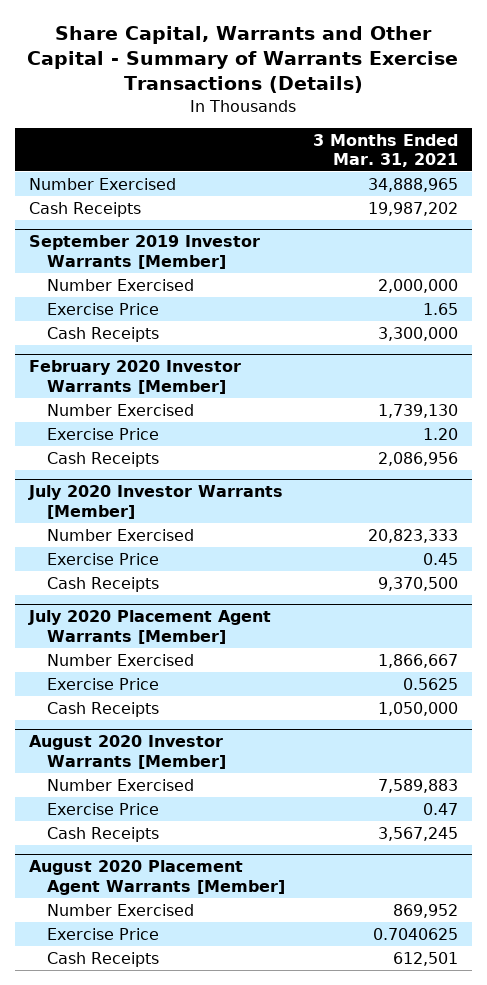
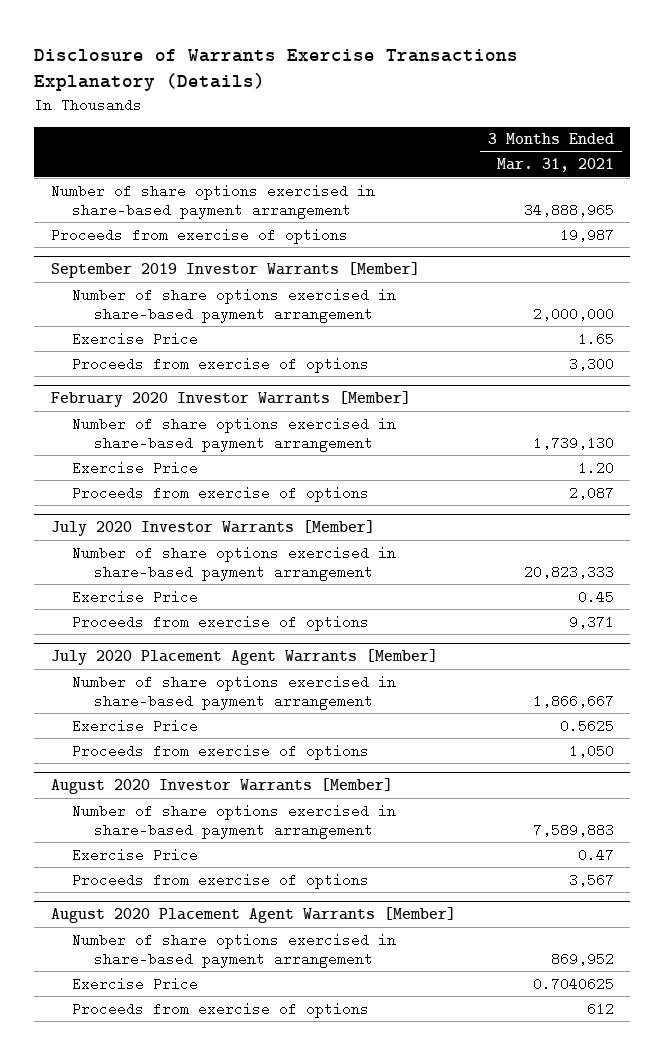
[27,25,459,94] Share Capital, Warrants and Other Capital - Summary of Warrants Exercise Transactions (Details) -> [34,48,519,91] Disclosure of Warrants Exercise Transactions Explanatory (Details)
[28,201,141,217] Cash Receipts -> none
[28,177,176,190] Number Exercised -> [50,183,375,220] Number of share options exercised in share-based payment arrangement
none -> [50,227,348,244] Proceeds from exercise of options
[47,278,195,291] Number Exercised -> [72,287,397,324] Number of share options exercised in share-based payment arrangement
[47,326,160,342] Cash Receipts -> none
none -> [72,356,370,373] Proceeds from exercise of options
[47,403,195,416] Number Exercised -> [72,416,397,453] Number of share options exercised in share-based payment arrangement
[47,451,160,467] Cash Receipts -> none
none -> [72,485,370,502] Proceeds from exercise of options
[47,528,195,541] Number Exercised -> [72,545,397,582] Number of share options exercised in share-based payment arrangement
[47,576,160,592] Cash Receipts -> none
none -> [72,614,370,631] Proceeds from exercise of options
[47,653,195,666] Number Exercised -> [72,674,397,711] Number of share options exercised in share-based payment arrangement
[47,701,160,717] Cash Receipts -> none
none -> [72,743,370,760] Proceeds from exercise of options
[47,778,195,791] Number Exercised -> [72,803,397,840] Number of share options exercised in share-based payment arrangement
[47,826,160,842] Cash Receipts -> none
none -> [72,872,370,889] Proceeds from exercise of options
[47,903,195,916] Number Exercised -> [72,932,397,969] Number of share options exercised in share-based payment arrangement
[47,951,160,967] Cash Receipts -> none
none -> [72,1001,370,1018] Proceeds from exercise of options

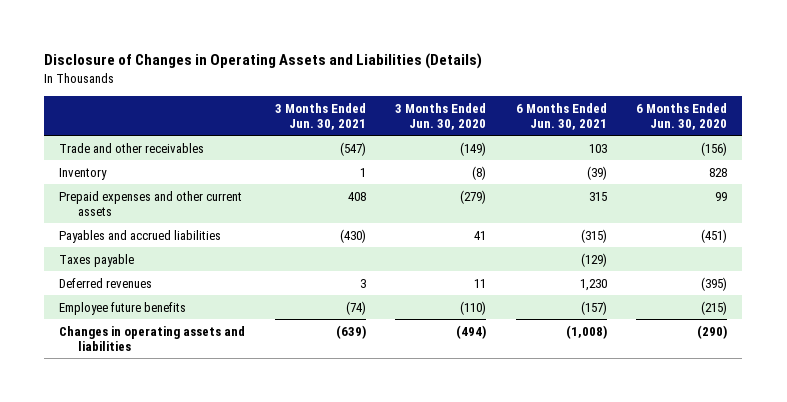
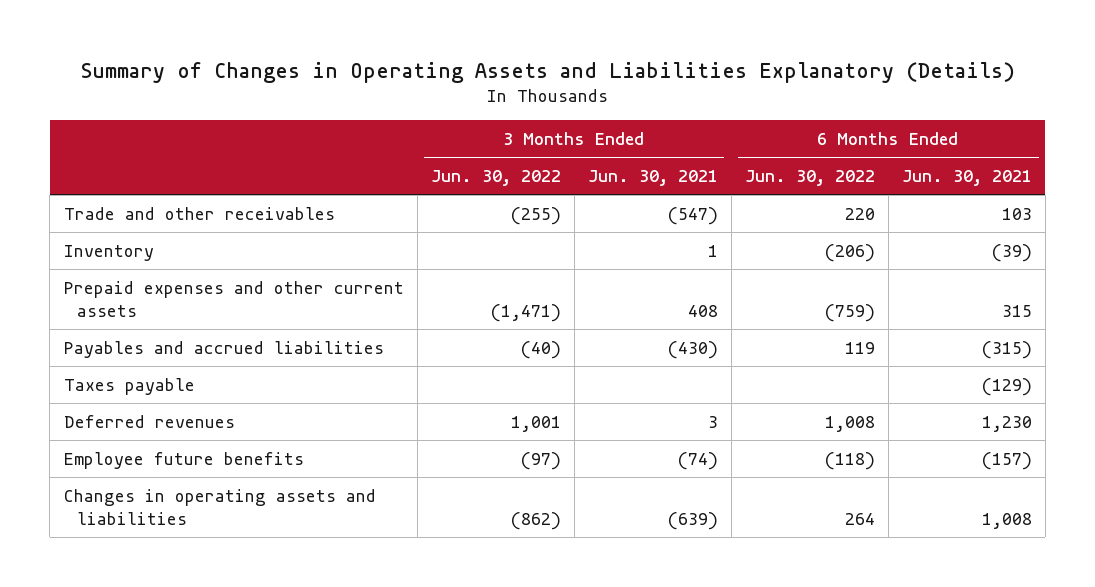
[44,52,483,69] Disclosure of Changes in Operating Assets and Liabilities (Details) -> [80,62,1015,84] Summary of Changes in Operating Assets and Liabilities Explanatory (Details)
[395,102,487,131] 3 Months Ended Jun. 30, 2020 -> none
[636,102,728,131] 6 Months Ended Jun. 30, 2020 -> none
none -> [430,169,561,186] Jun. 30, 2022
none -> [744,169,875,186] Jun. 30, 2022
[565,324,607,339] (1,008) -> [981,512,1032,529] 1,008

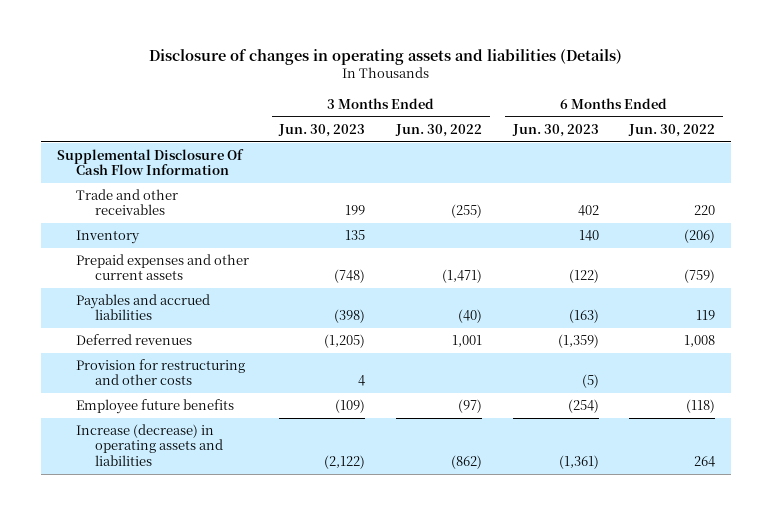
[80,62,1015,84] Summary of Changes in Operating Assets and Liabilities Explanatory (Details) -> [148,49,622,66] Disclosure of changes in operating assets and liabilities (Details)
[587,169,718,186] Jun. 30, 2021 -> none
[901,169,1032,186] Jun. 30, 2021 -> none
none -> [278,123,366,137] Jun. 30, 2023
none -> [511,123,599,137] Jun. 30, 2023
none -> [56,149,244,176] Supplemental Disclosure Of Cash Flow Information
[63,377,195,395] Taxes payable -> none
none -> [75,359,245,386] Provision for restructuring and other costs
[63,488,376,525] Changes in operating assets and liabilities -> [75,424,224,466] Increase (decrease) in operating assets and liabilities

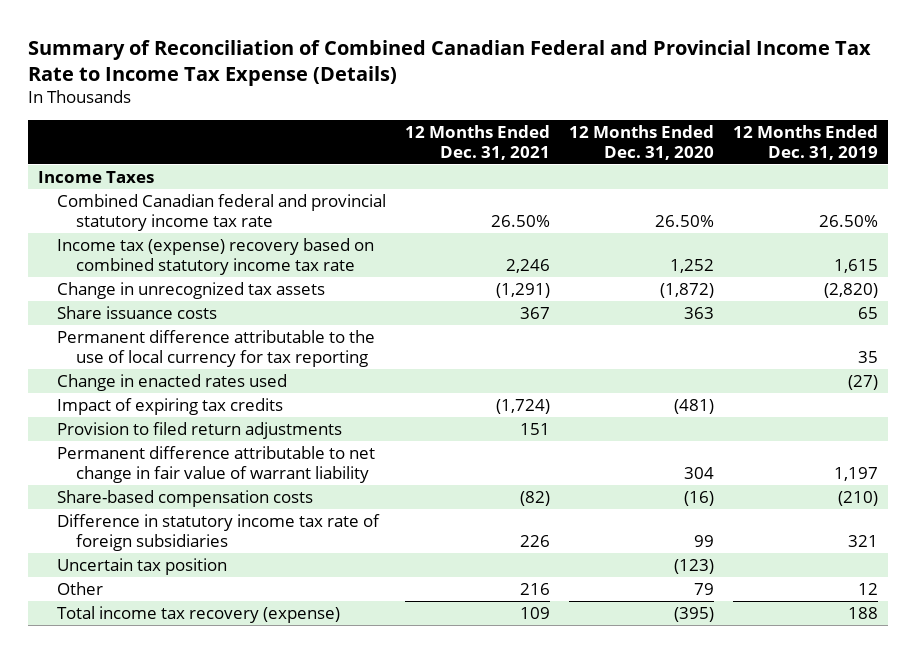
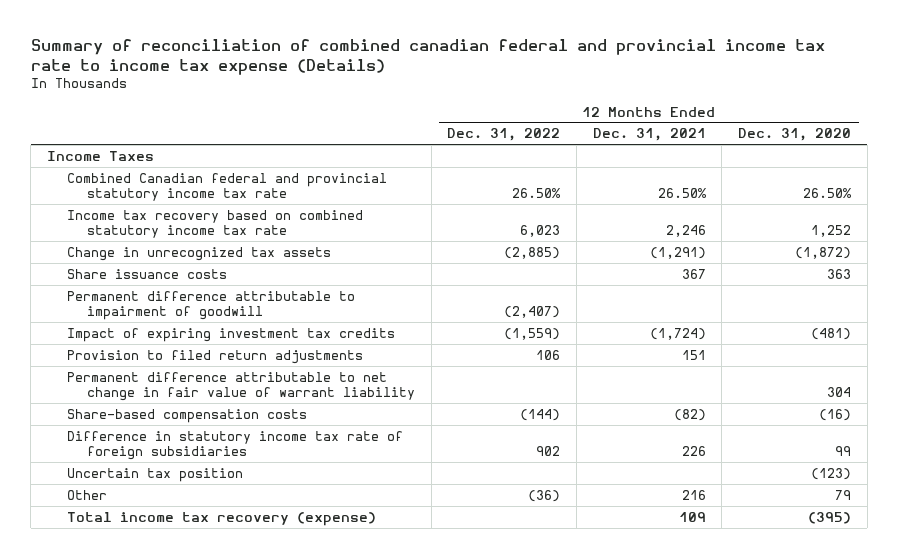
[28,39,872,86] Summary of Reconciliation of Combined Canadian Federal and Provincial Income Tax Rate to Income Tax Expense (Details) -> [30,38,825,75] Summary of reconciliation of combined canadian federal and provincial income tax rate to income tax expense (Details)
[733,125,879,160] 12 Months Ended Dec. 31, 2019 -> none
none -> [447,128,561,142] Dec. 31, 2022
[57,238,375,275] Income tax (expense) recovery based on combined statutory income tax rate -> [66,209,363,238] Income tax recovery based on combined statutory income tax rate
[57,374,288,392] Change in enacted rates used -> none
[57,330,376,367] Permanent difference attributable to the use of local currency for tax reporting -> [66,290,355,320] Permanent difference attributable to impairment of goodwill
[57,398,284,416] Impact of expiring tax credits -> [66,327,395,342] Impact of expiring investment tax credits

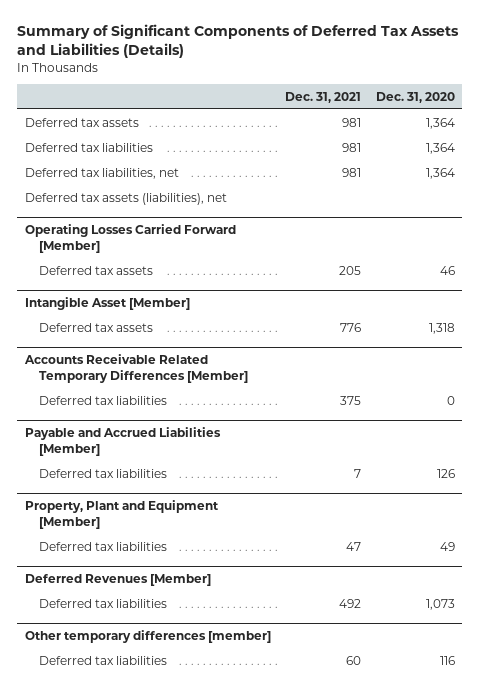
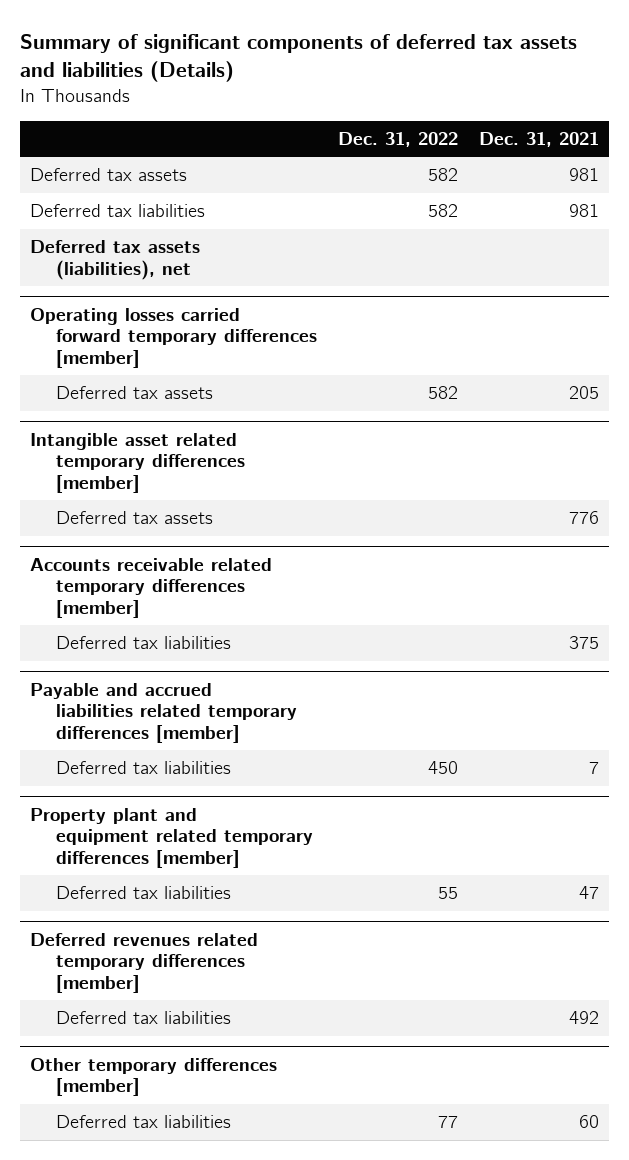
[17,24,460,59] Summary of Significant Components of Deferred Tax Assets and Liabilities (Details) -> [20,33,578,83] Summary of significant components of deferred tax assets and liabilities (Details)
[376,91,456,103] Dec. 31, 2020 -> none
none -> [337,131,458,147] Dec. 31, 2022
[24,167,179,179] Deferred tax liabilities, net -> none
[24,224,236,253] Operating Losses Carried Forward [Member] -> [30,307,318,368] Operating losses carried forward temporary differences [member]
[24,297,190,311] Intangible Asset [Member] -> [30,432,246,493] Intangible asset related temporary differences [member]
[23,354,249,383] Accounts Receivable Related Temporary Differences [Member] -> [30,557,273,618] Accounts receivable related temporary differences [member]
[24,427,221,456] Payable and Accrued Liabilities [Member] -> [30,682,298,743] Payable and accrued liabilities related temporary differences [member]
[24,500,219,529] Property, Plant and Equipment [Member] -> [30,807,314,868] Property plant and equipment related temporary differences [member]
[24,574,211,587] Deferred Revenues [Member] -> [30,932,259,993] Deferred revenues related temporary differences [member]

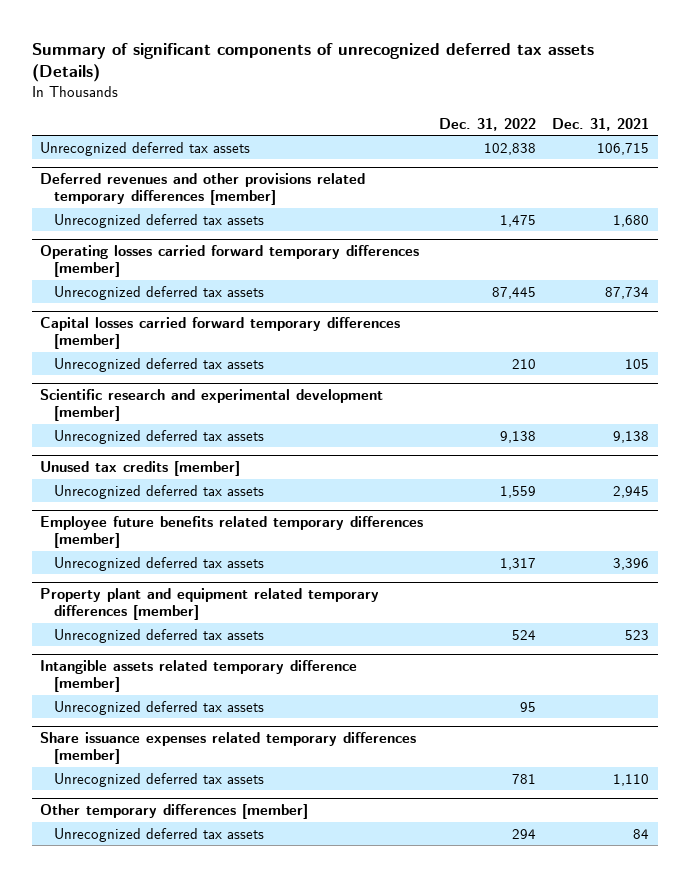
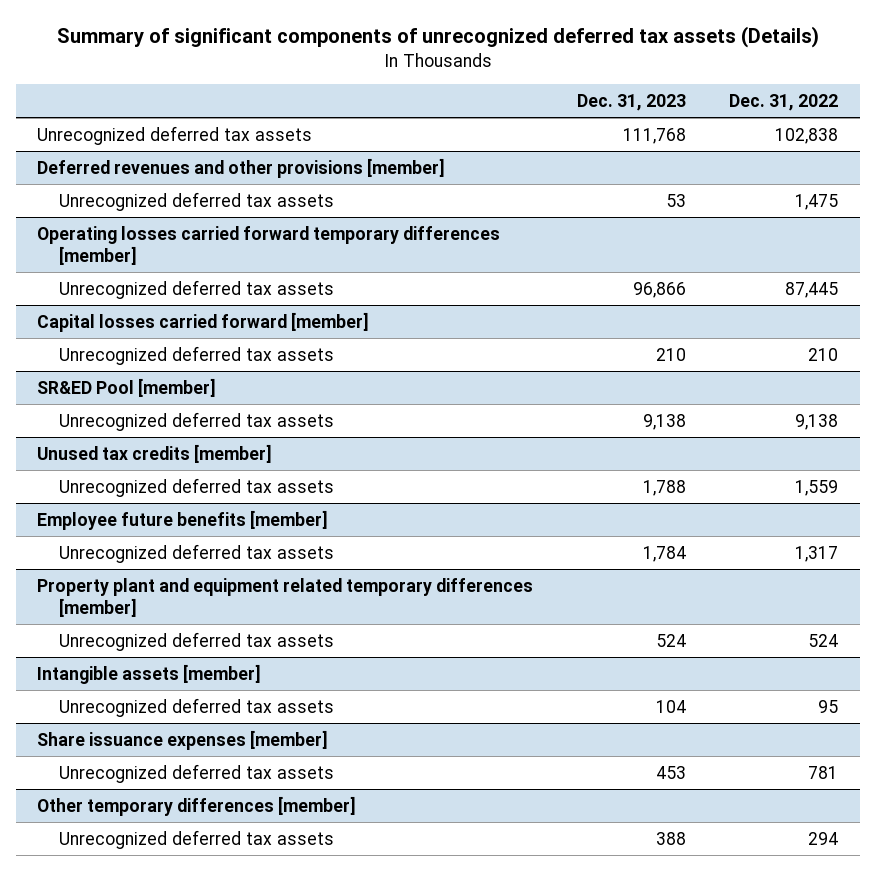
[552,117,650,131] Dec. 31, 2021 -> none
none -> [576,93,686,111] Dec. 31, 2023
[39,173,365,206] Deferred revenues and other provisions related temporary differences [member] -> [37,157,446,178] Deferred revenues and other provisions [member]
[39,317,400,350] Capital losses carried forward temporary differences [member] -> [37,311,370,332] Capital losses carried forward [member]
[39,389,383,422] Scientific research and experimental development [member] -> [37,377,217,397] SR&ED Pool [member]
[39,516,423,549] Employee future benefits related temporary differences [member] -> [37,509,329,530] Employee future benefits [member]
[39,660,357,693] Intangible assets related temporary difference [member] -> [37,663,262,684] Intangible assets [member]
[39,732,416,765] Share issuance expenses related temporary differences [member] -> [37,729,329,750] Share issuance expenses [member]

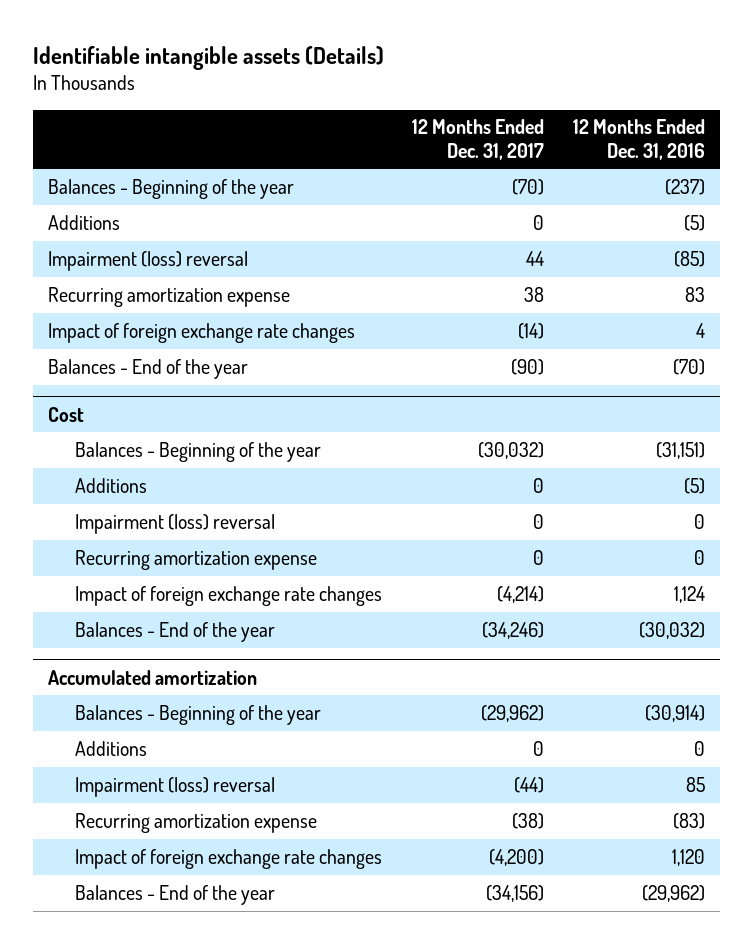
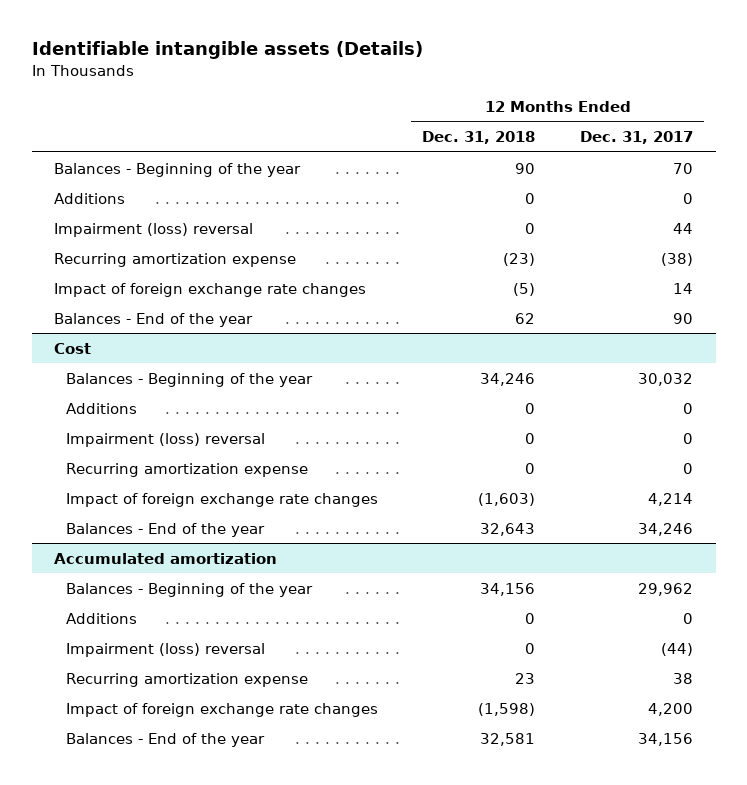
[573,119,706,160] 12 Months Ended Dec. 31, 2016 -> none
none -> [422,131,536,145] Dec. 31, 2018
[511,178,544,195] (70) -> [673,162,694,174] 70
[523,286,544,302] 38 -> [661,252,694,266] (38)
[517,322,544,339] (14) -> [673,282,694,294] 14
[510,358,544,375] (90) -> [673,312,694,324] 90
[477,441,544,459] (30,032) -> [638,372,694,386] 30,032
[496,585,544,603] (4,214) -> [648,492,694,506] 4,214
[481,621,544,639] (34,246) -> [638,522,694,536] 34,246
[480,704,544,722] (29,962) -> [638,582,694,596] 29,962
[511,812,544,829] (38) -> [673,672,694,684] 38
[488,848,544,866] (4,200) -> [648,702,694,716] 4,200
[485,884,544,902] (34,156) -> [638,732,694,746] 34,156

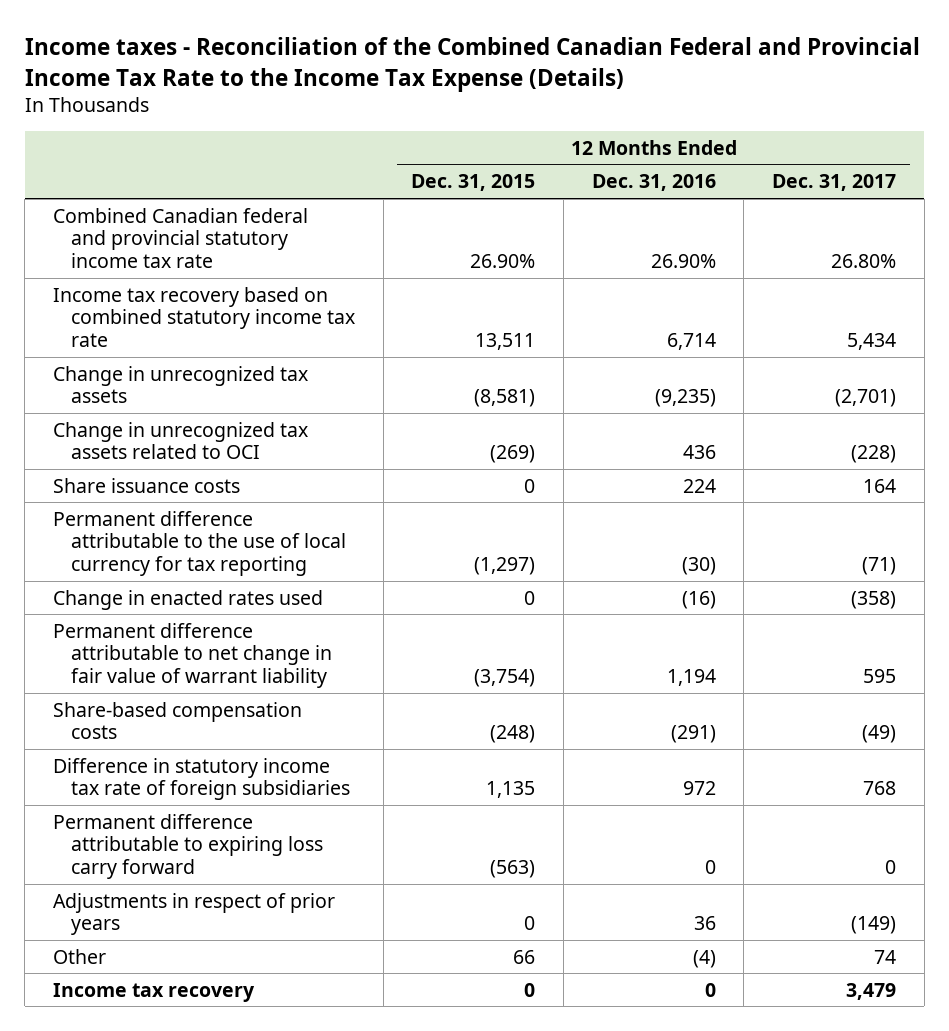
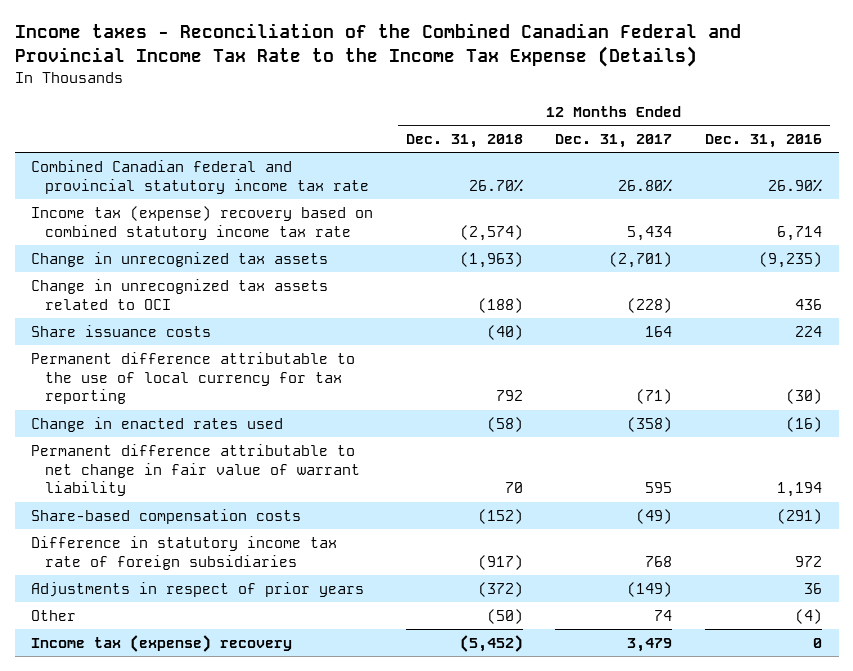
[411,174,536,192] Dec. 31, 2015 -> none
none -> [405,134,523,149] Dec. 31, 2018
[53,286,355,348] Income tax recovery based on combined statutory income tax rate -> [30,205,373,240] Income tax (expense) recovery based on combined statutory income tax rate
[53,813,323,880] Permanent difference attributable to expiring loss carry forward -> none
[53,982,256,1002] Income tax recovery -> [30,634,292,652] Income tax (expense) recovery

